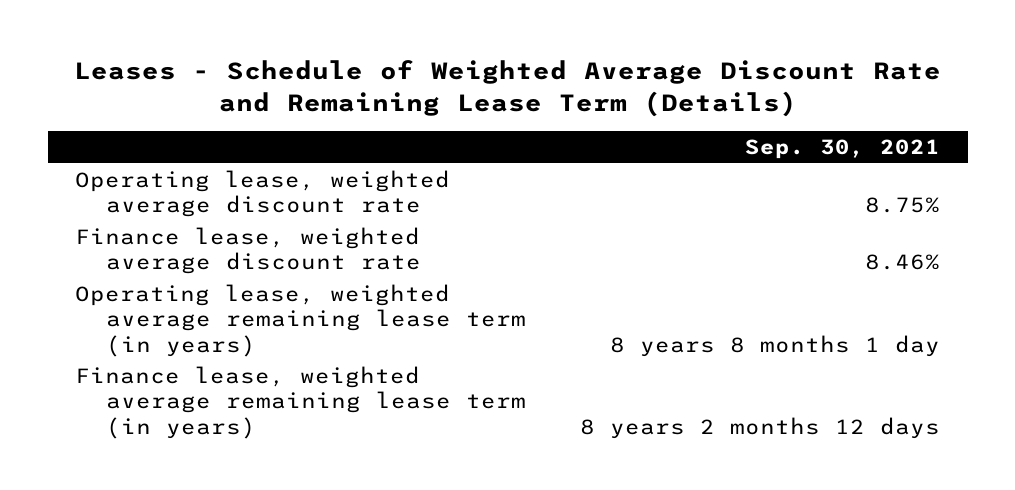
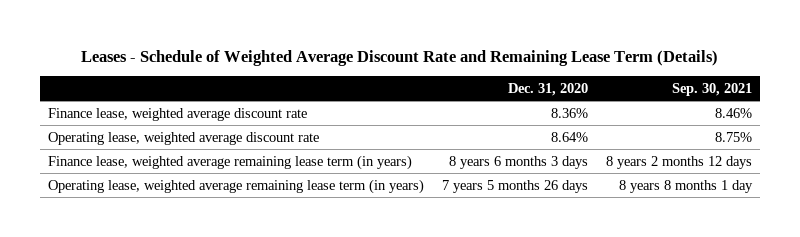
none -> [508,83,589,97] Dec. 31, 2020
[74,169,450,218] Operating lease, weighted average discount rate -> [48,131,320,145] Operating lease, weighted average discount rate
[74,283,527,357] Operating lease, weighted average remaining lease term (in years) -> [48,178,425,194] Operating lease, weighted average remaining lease term (in years)

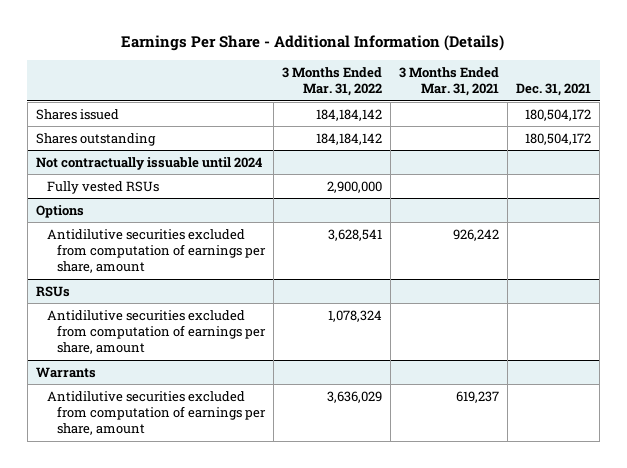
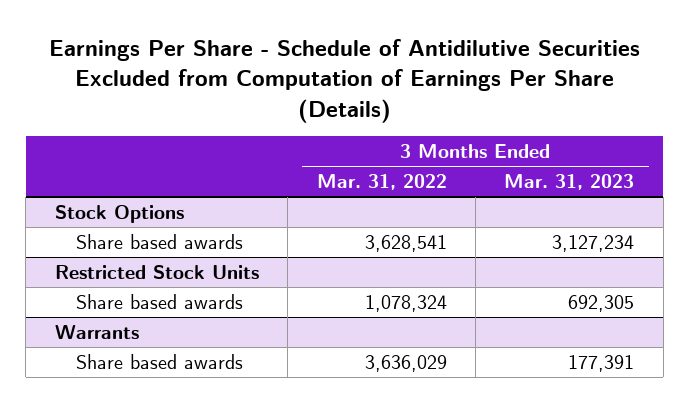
[121,35,505,52] Earnings Per Share - Additional Information (Details) -> [48,39,640,123] Earnings Per Share - Schedule of Antidilutive Securities Excluded from Computation of Earnings Per Share (Details)
[399,66,500,97] 3 Months Ended Mar. 31, 2021 -> none
[516,83,592,97] Dec. 31, 2021 -> none
none -> [504,173,635,190] Mar. 31, 2023
[35,108,119,120] Shares issued -> none
[35,132,156,146] Shares outstanding -> none
[35,156,262,170] Not contractually issuable until 2024 -> none
[46,180,159,194] Fully vested RSUs -> none
[35,204,84,218] Options -> [54,204,184,223] Stock Options
[46,228,267,274] Antidilutive securities excluded from computation of earnings per share, amount -> [76,233,244,249] Share based awards
[35,285,70,297] RSUs -> [54,264,259,279] Restricted Stock Units
[46,309,267,355] Antidilutive securities excluded from computation of earnings per share, amount -> [76,293,244,309] Share based awards
[46,390,267,436] Antidilutive securities excluded from computation of earnings per share, amount -> [76,353,244,369] Share based awards

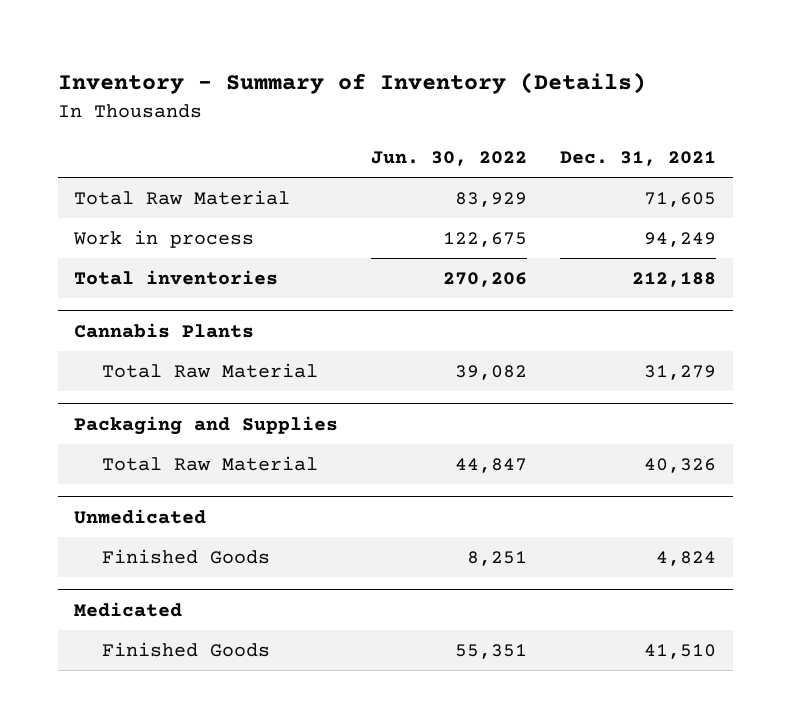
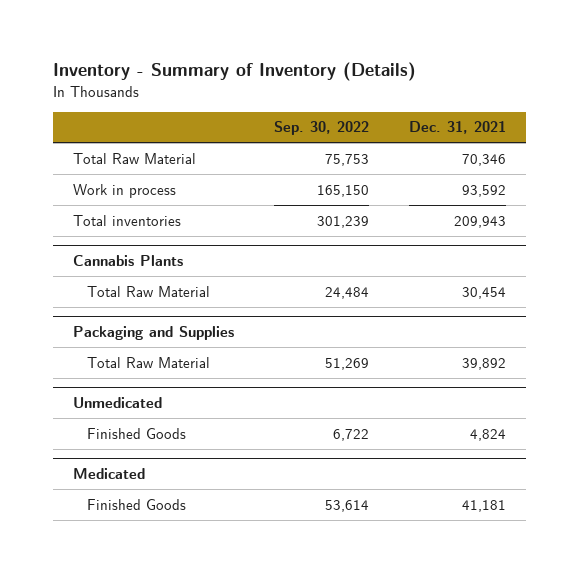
[371,150,528,166] Jun. 30, 2022 -> none
none -> [273,121,369,136] Sep. 30, 2022
[644,192,717,208] 71,605 -> [462,153,507,166] 70,346
[644,232,717,248] 94,249 -> [462,184,507,197] 93,592
[632,272,717,288] 212,188 -> [454,215,507,228] 209,943
[644,365,717,381] 31,279 -> [462,286,507,299] 30,454
[644,458,717,474] 40,326 -> [462,357,507,370] 39,892
[644,644,717,660] 41,510 -> [462,499,507,512] 41,181

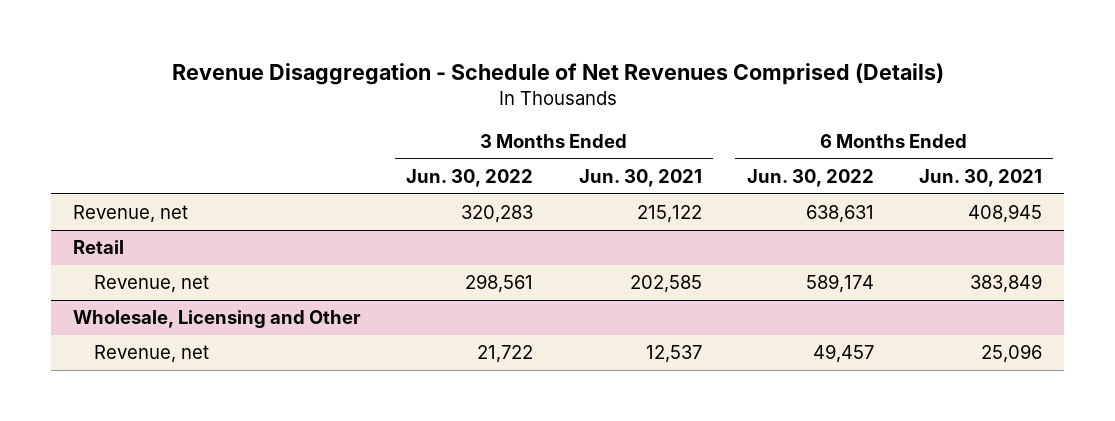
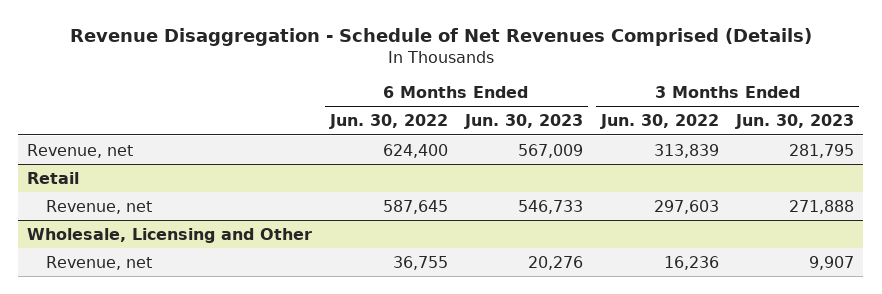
[578,168,702,187] Jun. 30, 2021 -> none
[918,168,1042,187] Jun. 30, 2021 -> none
none -> [464,114,584,130] Jun. 30, 2023
none -> [735,114,855,130] Jun. 30, 2023
[461,205,534,224] 320,283 -> [653,143,719,158] 313,839
[805,205,874,224] 638,631 -> [382,143,448,158] 624,400
[465,274,534,294] 298,561 -> [653,199,719,214] 297,603
[805,274,874,294] 589,174 -> [382,199,448,214] 587,645
[477,345,534,364] 21,722 -> [663,255,719,270] 16,236
[812,344,874,364] 49,457 -> [392,255,448,270] 36,755

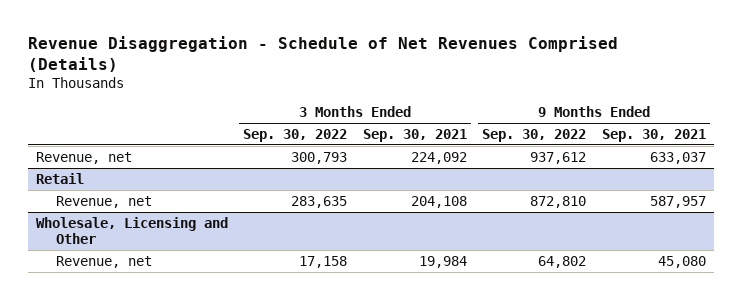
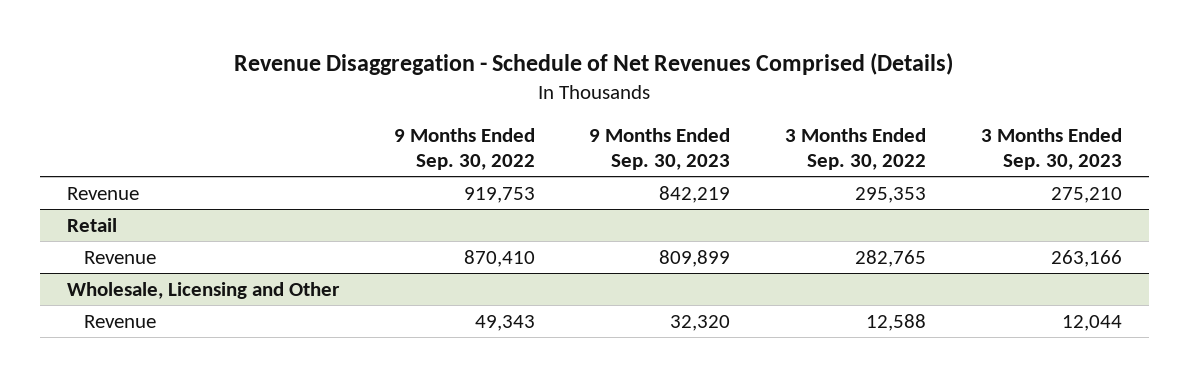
[362,128,467,142] Sep. 30, 2021 -> none
[601,128,706,142] Sep. 30, 2021 -> none
none -> [589,128,731,170] 9 Months Ended Sep. 30, 2023
none -> [980,128,1122,170] 3 Months Ended Sep. 30, 2023
[35,151,132,164] Revenue, net -> [67,186,140,200] Revenue
[291,151,348,164] 300,793 -> [854,186,926,203] 295,353
[530,151,587,164] 937,612 -> [463,186,535,203] 919,753
[56,195,153,208] Revenue, net -> [84,250,157,264] Revenue
[291,195,348,208] 283,635 -> [854,249,926,267] 282,765
[530,195,587,208] 872,810 -> [463,249,535,267] 870,410
[56,255,153,268] Revenue, net -> [84,314,157,328] Revenue
[299,255,348,268] 17,158 -> [865,313,926,331] 12,588
[538,255,587,268] 64,802 -> [474,314,535,331] 49,343

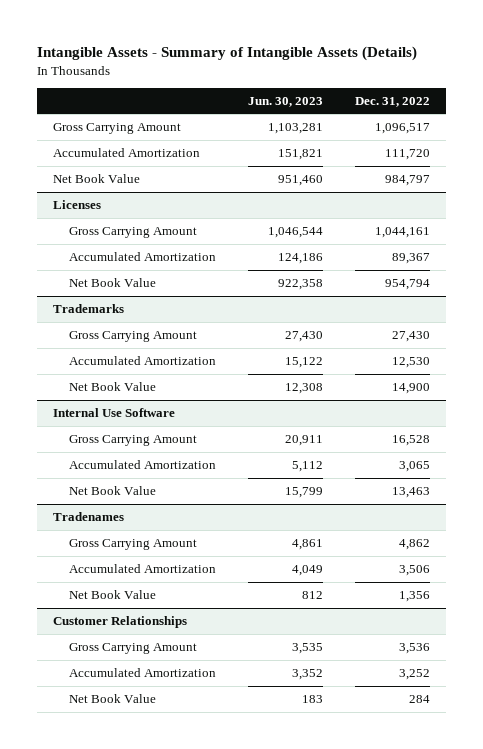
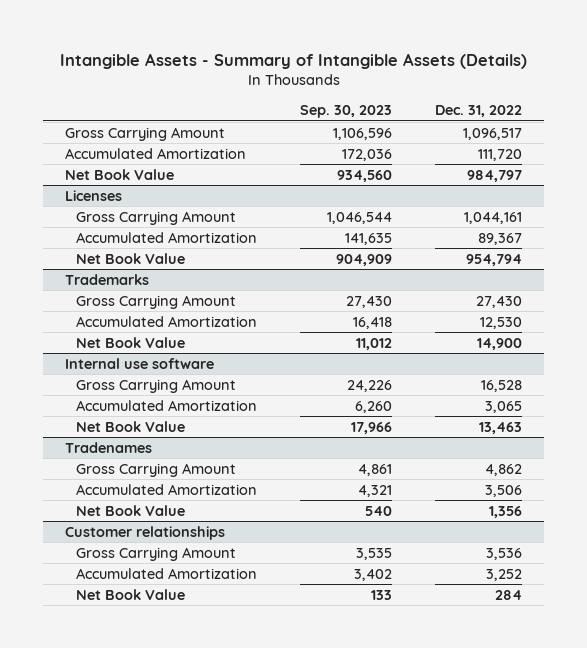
[247,96,323,107] Jun. 30, 2023 -> none
none -> [300,105,393,119] Sep. 30, 2023
[53,407,176,417] Internal Use Software -> [64,357,214,369] Internal use software
[53,615,188,628] Customer Relationships -> [64,525,225,540] Customer relationships

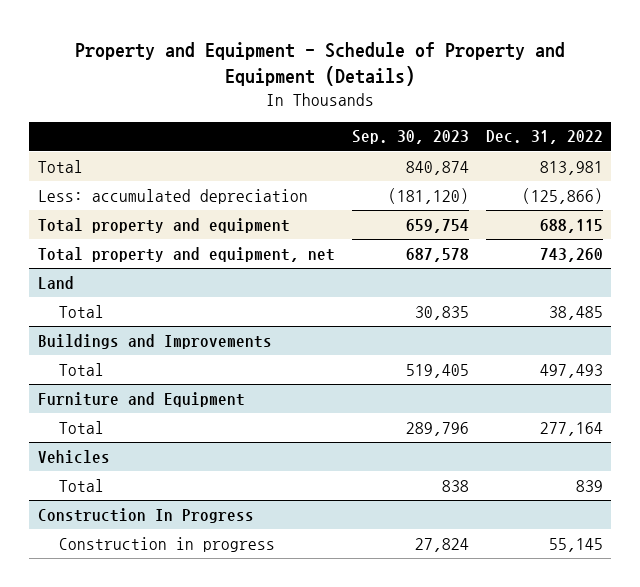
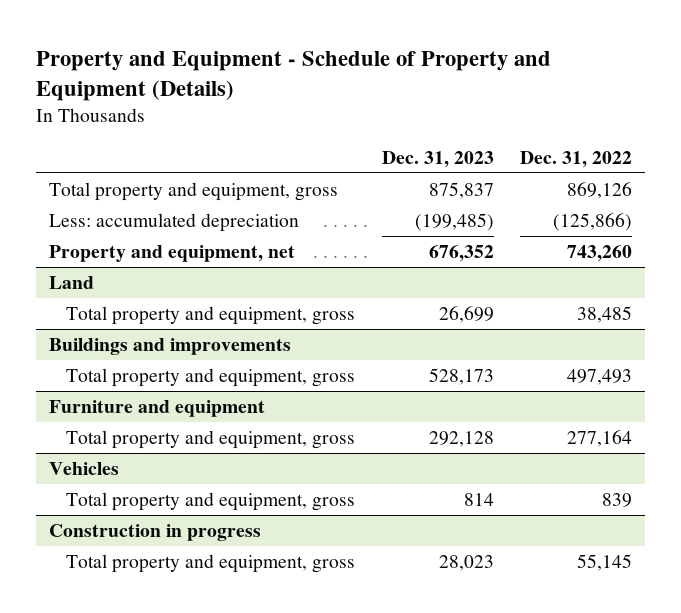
[351,130,469,145] Sep. 30, 2023 -> none
none -> [381,150,494,168] Dec. 31, 2023
[37,159,83,173] Total -> [48,181,338,201] Total property and equipment, gross
[539,160,603,175] 813,981 -> [567,181,633,199] 869,126
[37,217,290,233] Total property and equipment -> none
[37,246,335,262] Total property and equipment, net -> [48,244,295,262] Property and equipment, net
[58,304,104,318] Total -> [66,305,356,325] Total property and equipment, gross
[37,333,272,349] Buildings and Improvements -> [48,337,291,355] Buildings and improvements
[58,362,104,376] Total -> [66,367,356,387] Total property and equipment, gross
[37,391,245,407] Furniture and Equipment -> [48,399,265,417] Furniture and equipment
[58,420,104,434] Total -> [66,429,356,449] Total property and equipment, gross
[58,478,104,492] Total -> [66,491,356,511] Total property and equipment, gross
[37,507,254,523] Construction In Progress -> [48,523,261,541] Construction in progress
[58,536,275,552] Construction in progress -> [66,553,356,573] Total property and equipment, gross

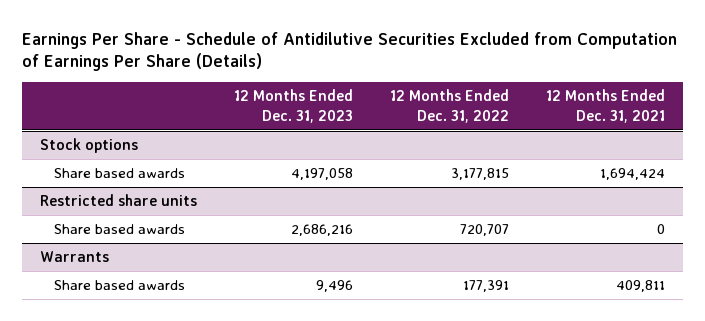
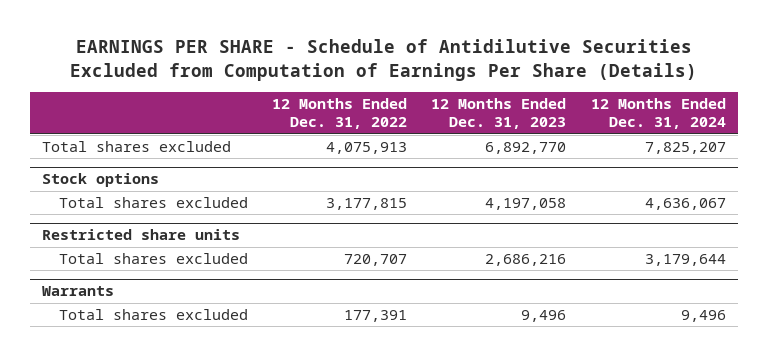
[21,31,677,72] Earnings Per Share - Schedule of Antidilutive Securities Excluded from Computation of Earnings Per Share (Details) -> [69,39,697,81] EARNINGS PER SHARE - Schedule of Antidilutive Securities Excluded from Computation of Earnings Per Share (Details)
[545,89,665,123] 12 Months Ended Dec. 31, 2021 -> none
none -> [590,98,726,130] 12 Months Ended Dec. 31, 2024
none -> [41,141,231,153] Total shares excluded
[53,168,185,179] Share based awards -> [58,197,248,209] Total shares excluded
[53,224,185,235] Share based awards -> [58,253,248,265] Total shares excluded
[53,280,185,291] Share based awards -> [58,309,248,321] Total shares excluded

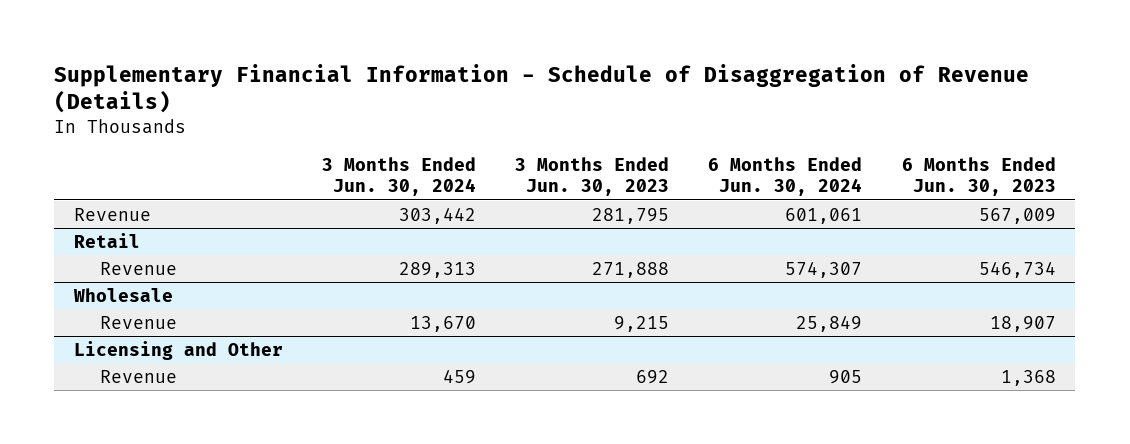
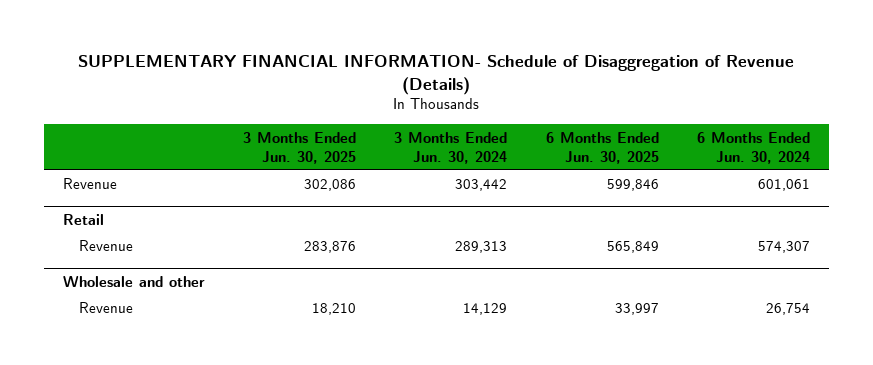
[54,63,1030,114] Supplementary Financial Information - Schedule of Disaggregation of Revenue (Details) -> [78,54,795,95] SUPPLEMENTARY FINANCIAL INFORMATION- Schedule of Disaggregation of Revenue (Details)
[515,156,670,197] 3 Months Ended Jun. 30, 2023 -> none
[901,156,1056,197] 6 Months Ended Jun. 30, 2023 -> none
none -> [243,131,357,164] 3 Months Ended Jun. 30, 2025
none -> [545,131,659,164] 6 Months Ended Jun. 30, 2025
[73,340,283,360] Licensing and Other -> none
[99,369,177,383] Revenue -> none
[72,287,173,302] Wholesale -> [62,275,205,287] Wholesale and other
[410,315,477,332] 13,670 -> [463,303,508,316] 14,129
[796,314,863,332] 25,849 -> [765,303,810,316] 26,754

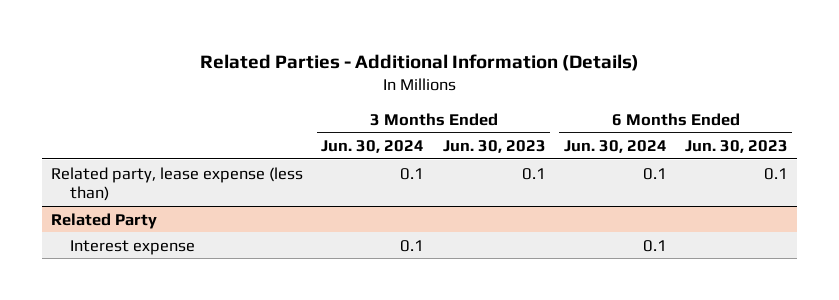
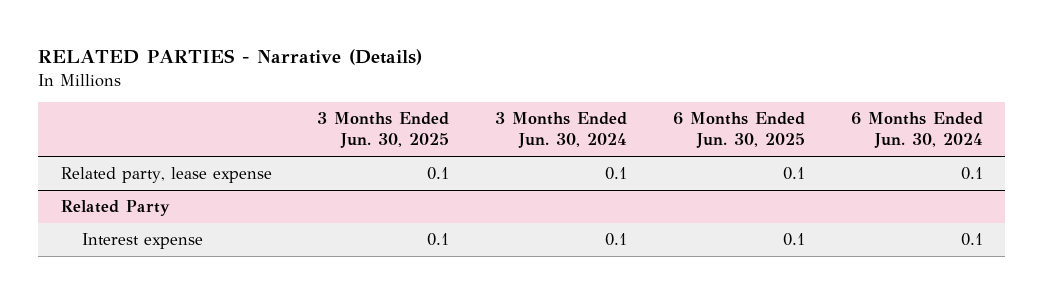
[199,53,639,71] Related Parties - Additional Information (Details) -> [37,49,422,66] RELATED PARTIES - Narrative (Details)
[442,140,546,154] Jun. 30, 2023 -> none
[684,140,788,154] Jun. 30, 2023 -> none
none -> [317,112,450,149] 3 Months Ended Jun. 30, 2025
none -> [672,112,805,149] 6 Months Ended Jun. 30, 2025
[51,166,304,201] Related party, lease expense (less than) -> [60,167,272,184] Related party, lease expense

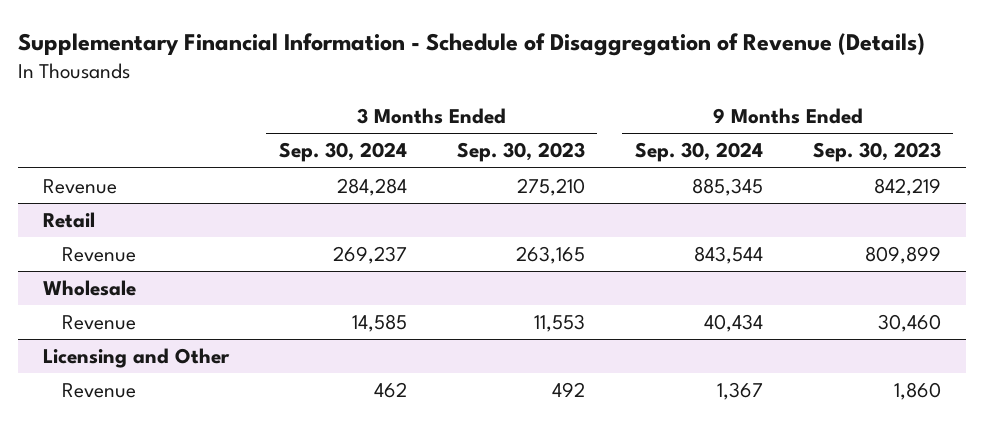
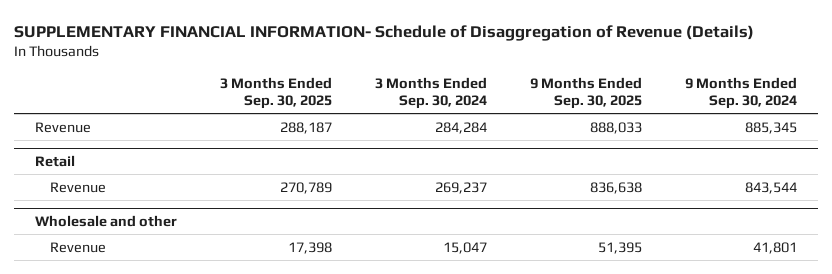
[17,33,925,57] Supplementary Financial Information - Schedule of Disaggregation of Revenue (Details) -> [14,24,755,41] SUPPLEMENTARY FINANCIAL INFORMATION- Schedule of Disaggregation of Revenue (Details)
[456,142,585,163] Sep. 30, 2023 -> none
[812,142,941,163] Sep. 30, 2023 -> none
none -> [220,77,333,110] 3 Months Ended Sep. 30, 2025
none -> [529,77,642,110] 9 Months Ended Sep. 30, 2025
[42,347,230,368] Licensing and Other -> none
[61,382,136,398] Revenue -> none
[42,279,136,296] Wholesale -> [35,215,178,228] Wholesale and other
[351,313,407,332] 14,585 -> [443,241,488,254] 15,047
[703,313,763,332] 40,434 -> [752,241,797,254] 41,801

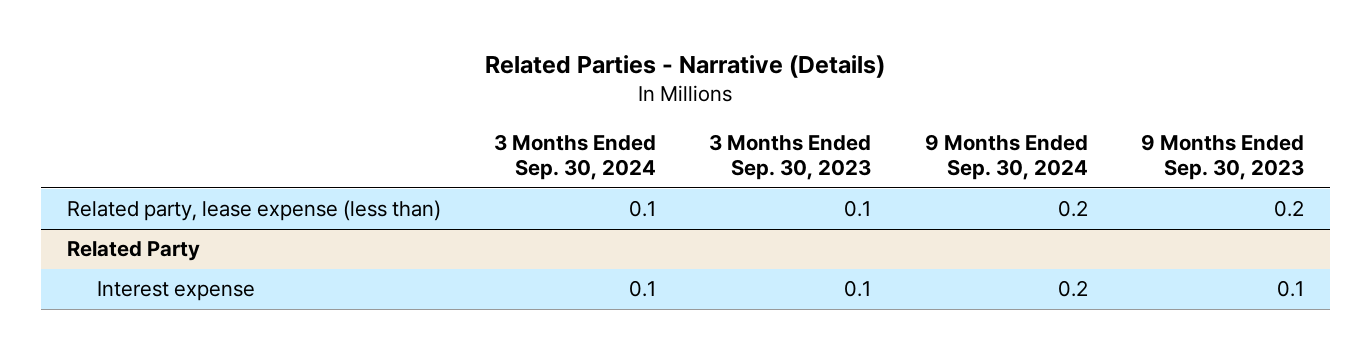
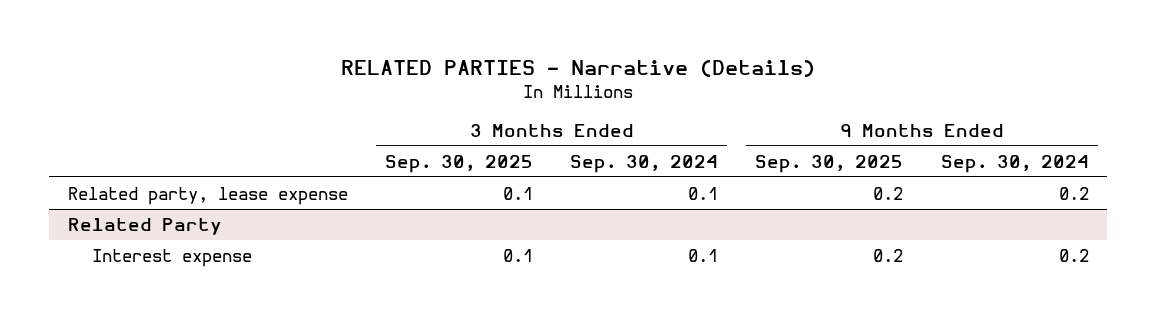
[485,55,886,79] Related Parties - Narrative (Details) -> [341,60,816,78] RELATED PARTIES - Narrative (Details)
[709,133,872,181] 3 Months Ended Sep. 30, 2023 -> none
[1140,133,1304,181] 9 Months Ended Sep. 30, 2023 -> none
none -> [384,154,533,173] Sep. 30, 2025
none -> [755,154,904,173] Sep. 30, 2025
[67,200,442,222] Related party, lease expense (less than) -> [67,186,348,205] Related party, lease expense

